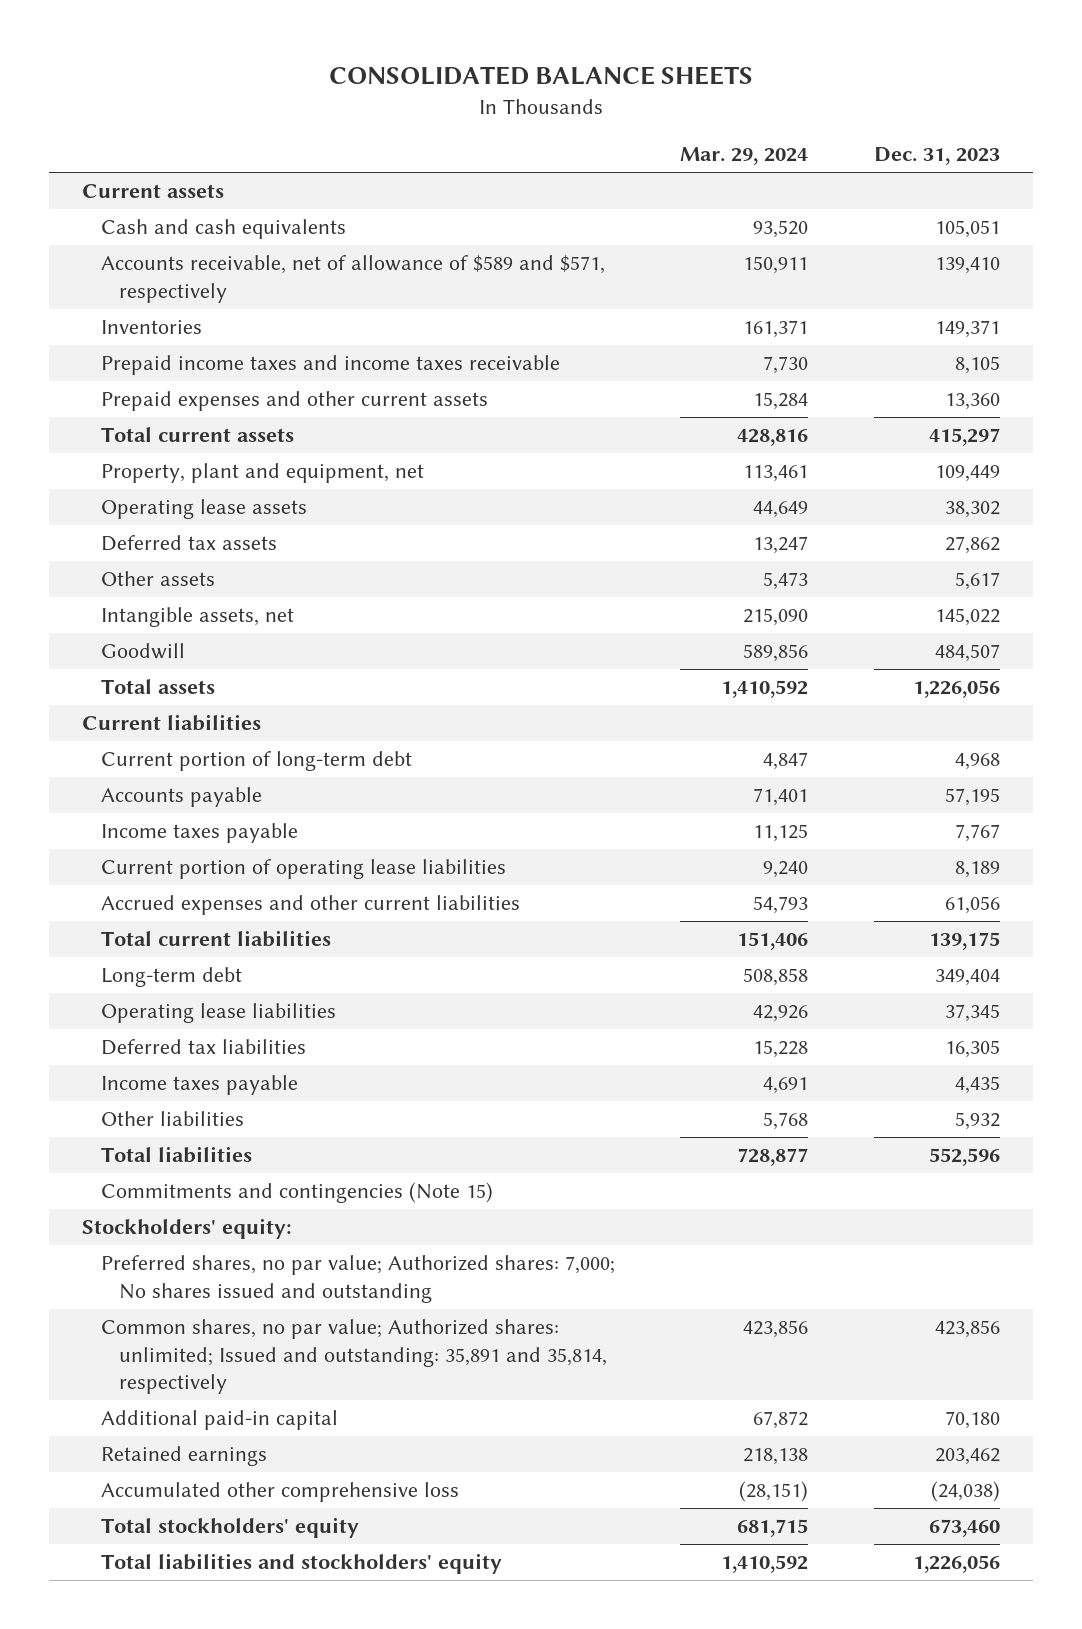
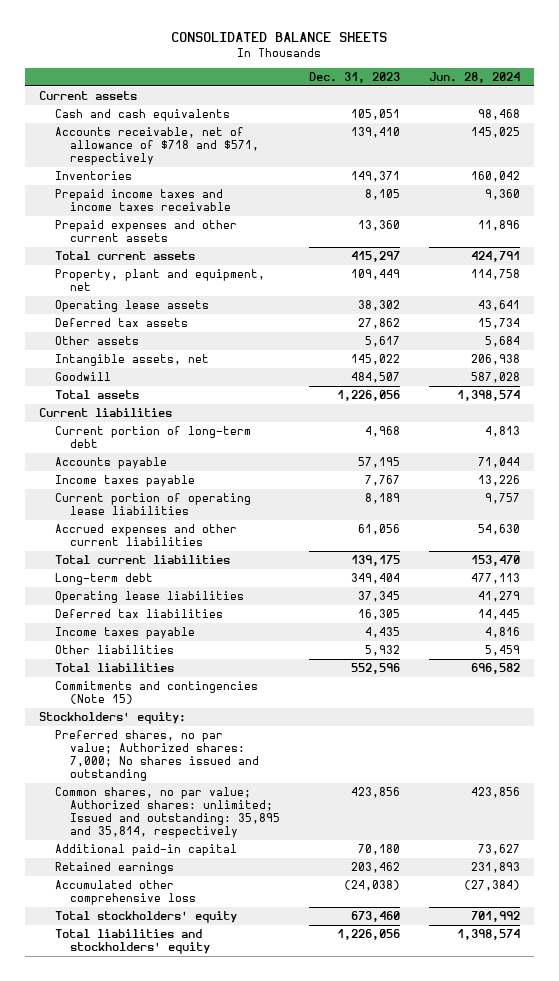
[680,147,809,166] Mar. 29, 2024 -> none
none -> [428,71,520,83] Jun. 28, 2024
[100,255,605,303] Accounts receivable, net of allowance of $589 and $571, respectively -> [54,127,260,165] Accounts receivable, net of allowance of $718 and $571, respectively
[100,1319,607,1395] Common shares, no par value; Authorized shares: unlimited; Issued and outstanding: 35,891 and 35,814, respectively -> [54,787,281,838] Common shares, no par value; Authorized shares: unlimited; Issued and outstanding: 35,895 and 35,814, respectively

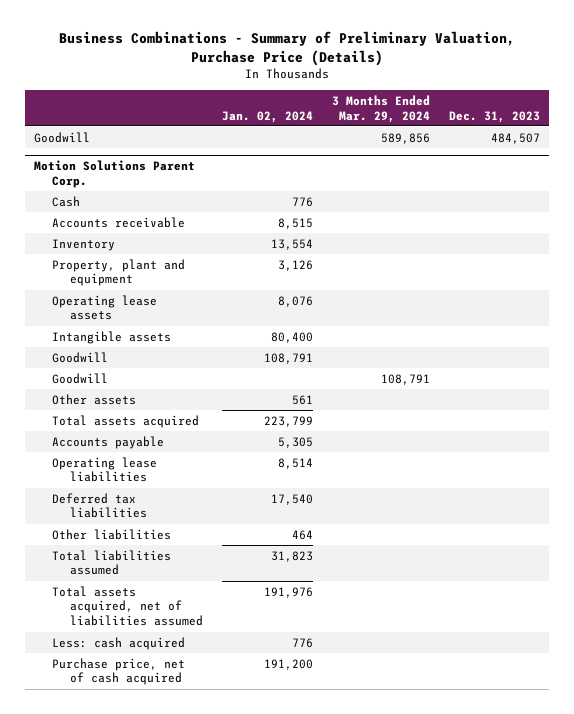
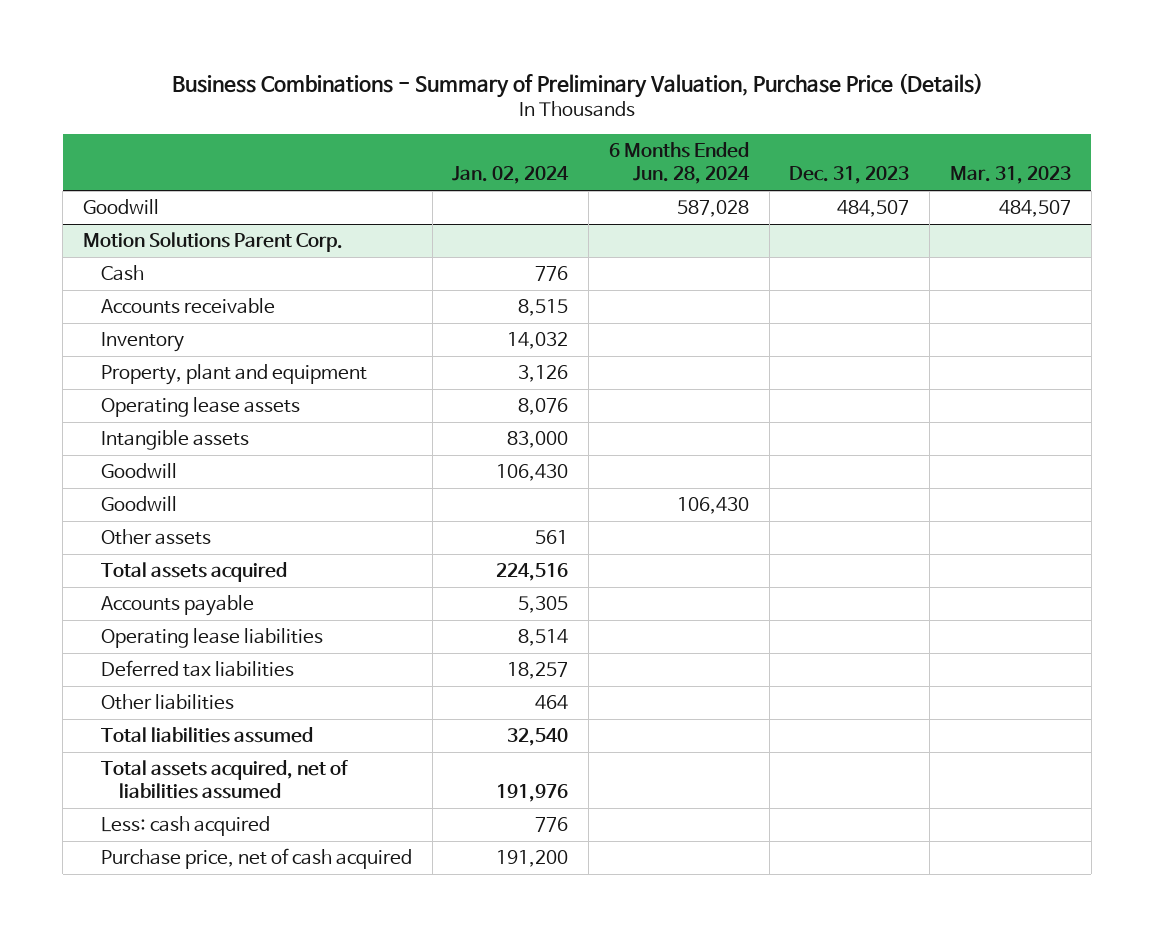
[331,94,430,123] 3 Months Ended Mar. 29, 2024 -> none
none -> [608,142,750,185] 6 Months Ended Jun. 28, 2024
none -> [949,166,1071,185] Mar. 31, 2023
[270,238,313,250] 13,554 -> [507,332,569,350] 14,032
[270,331,313,343] 80,400 -> [507,431,569,449] 83,000
[263,352,313,364] 108,791 -> [496,464,569,482] 106,430
[263,415,313,427] 223,799 -> [496,563,569,582] 224,516
[270,493,313,505] 17,540 -> [507,662,569,680] 18,257
[270,550,313,562] 31,823 -> [507,728,569,747] 32,540

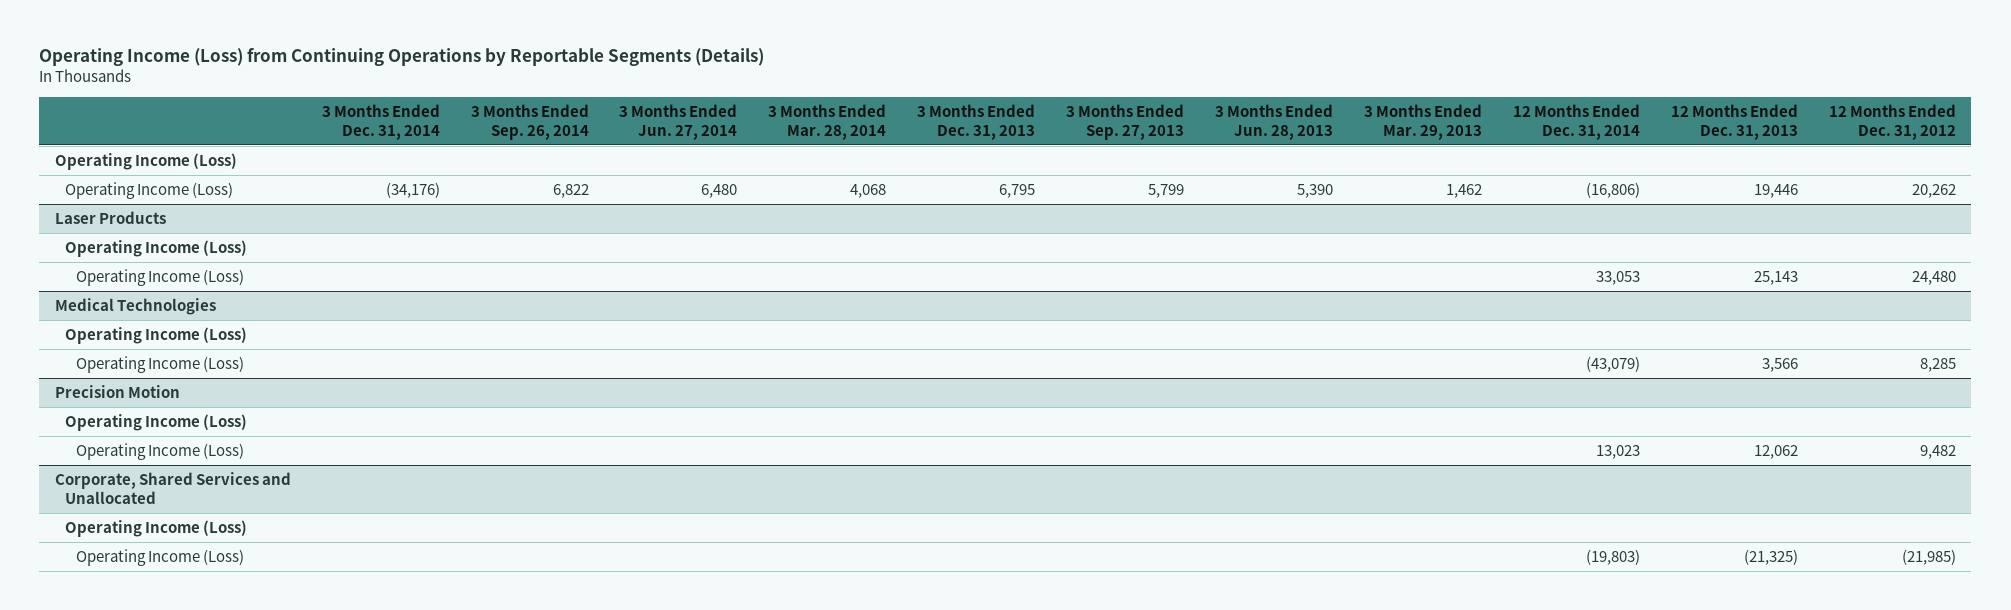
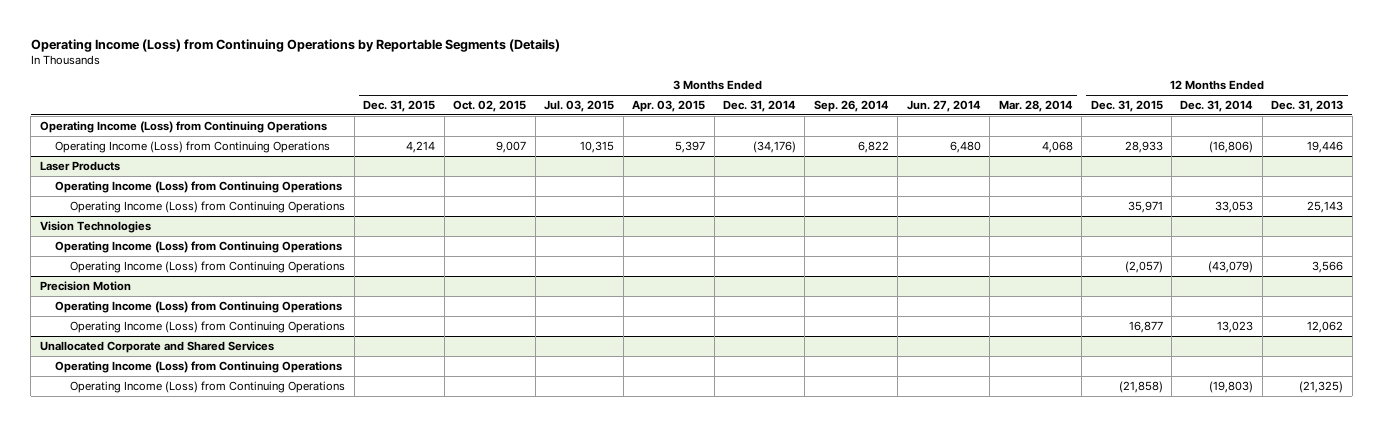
[917,104,1036,140] 3 Months Ended Dec. 31, 2013 -> none
[1066,104,1185,140] 3 Months Ended Sep. 27, 2013 -> none
[1215,104,1334,140] 3 Months Ended Jun. 28, 2013 -> none
[1364,104,1483,140] 3 Months Ended Mar. 29, 2013 -> none
[1828,104,1956,140] 12 Months Ended Dec. 31, 2012 -> none
none -> [363,100,436,113] Dec. 31, 2015
none -> [453,100,527,113] Oct. 02, 2015
none -> [544,100,615,113] Jul. 03, 2015
none -> [632,100,706,113] Apr. 03, 2015
none -> [1090,100,1163,113] Dec. 31, 2015
[54,153,237,171] Operating Income (Loss) -> [39,120,327,133] Operating Income (Loss) from Continuing Operations
[65,182,234,200] Operating Income (Loss) -> [55,140,331,153] Operating Income (Loss) from Continuing Operations
[54,298,216,316] Medical Technologies -> none
[65,240,248,258] Operating Income (Loss) -> [55,180,343,193] Operating Income (Loss) from Continuing Operations
[75,269,244,287] Operating Income (Loss) -> [70,200,346,213] Operating Income (Loss) from Continuing Operations
none -> [39,220,151,233] Vision Technologies
[65,327,248,345] Operating Income (Loss) -> [55,240,343,253] Operating Income (Loss) from Continuing Operations
[75,356,244,374] Operating Income (Loss) -> [70,260,346,273] Operating Income (Loss) from Continuing Operations
[65,414,248,432] Operating Income (Loss) -> [55,300,343,313] Operating Income (Loss) from Continuing Operations
[75,443,244,461] Operating Income (Loss) -> [70,320,346,333] Operating Income (Loss) from Continuing Operations
[54,472,291,504] Corporate, Shared Services and Unallocated -> [39,340,274,353] Unallocated Corporate and Shared Services
[65,520,248,538] Operating Income (Loss) -> [55,360,343,373] Operating Income (Loss) from Continuing Operations
[75,549,244,567] Operating Income (Loss) -> [70,380,346,393] Operating Income (Loss) from Continuing Operations

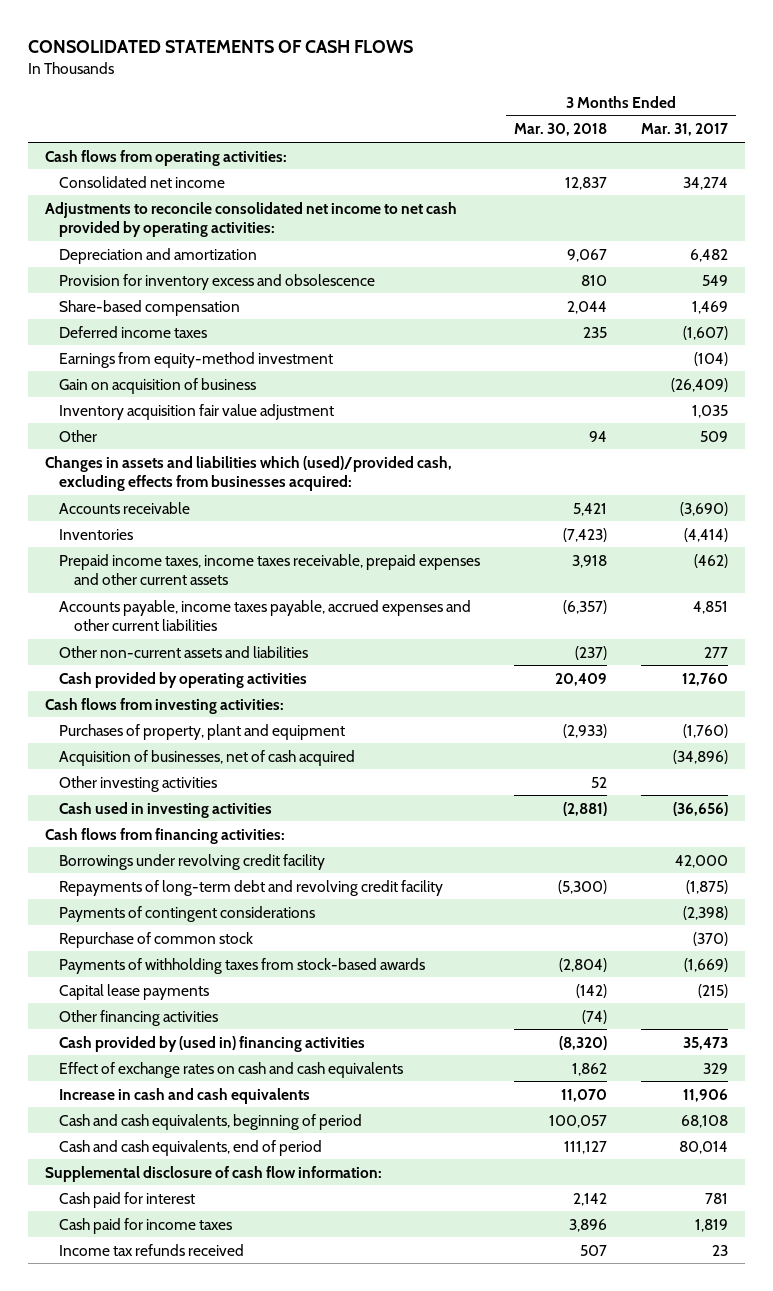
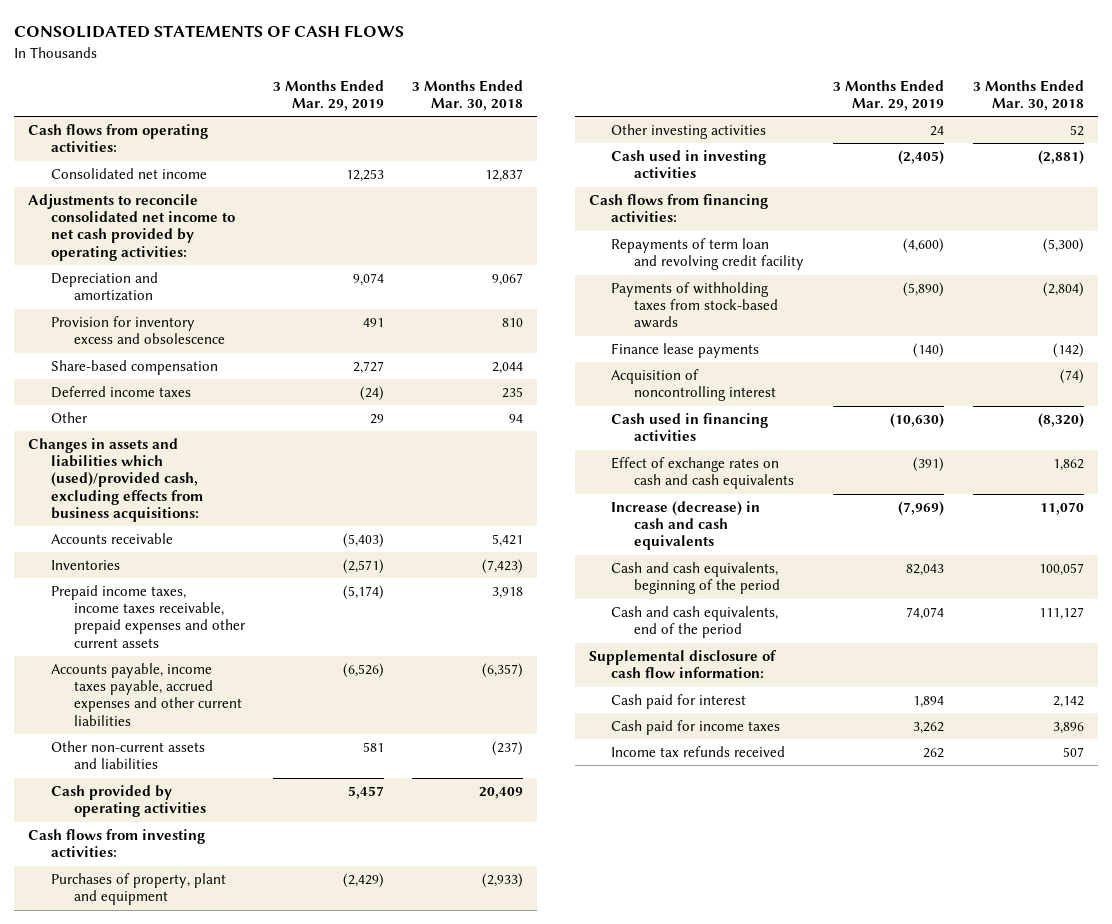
[640,123,728,137] Mar. 31, 2017 -> none
none -> [272,79,384,111] 3 Months Ended Mar. 29, 2019
[59,351,334,368] Earnings from equity-method investment -> none
[59,377,257,394] Gain on acquisition of business -> none
[59,403,335,420] Inventory acquisition fair value adjustment -> none
[45,455,453,492] Changes in assets and liabilities which (used)/provided cash, excluding effects from businesses acquired: -> [28,438,203,522] Changes in assets and liabilities which (used)/provided cash, excluding effects from business acquisitions:
[59,749,356,766] Acquisition of businesses, net of cash acquired -> none
[59,853,326,870] Borrowings under revolving credit facility -> none
[59,905,316,922] Payments of contingent considerations -> none
[59,931,254,948] Repurchase of common stock -> none
[59,879,444,896] Repayments of long-term debt and revolving credit facility -> [611,238,805,271] Repayments of term loan and revolving credit facility
[59,1009,219,1026] Other financing activities -> none
[59,983,210,1000] Capital lease payments -> [611,343,760,359] Finance lease payments
none -> [611,369,777,402] Acquisition of noncontrolling interest
[59,1035,366,1052] Cash provided by (used in) financing activities -> [611,413,769,442] Cash used in financing activities
[59,1087,311,1104] Increase in cash and cash equivalents -> [611,501,761,551] Increase (decrease) in cash and cash equivalents
[59,1113,363,1130] Cash and cash equivalents, beginning of period -> [611,562,781,595] Cash and cash equivalents, beginning of the period
[59,1139,323,1156] Cash and cash equivalents, end of period -> [611,606,779,639] Cash and cash equivalents, end of the period

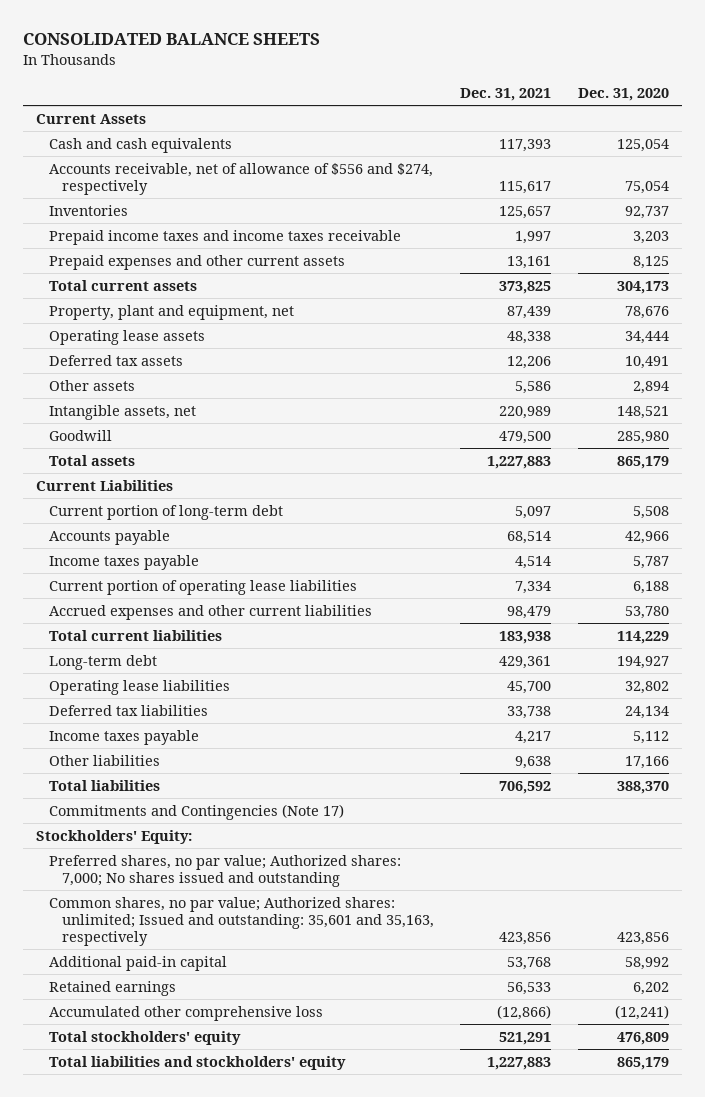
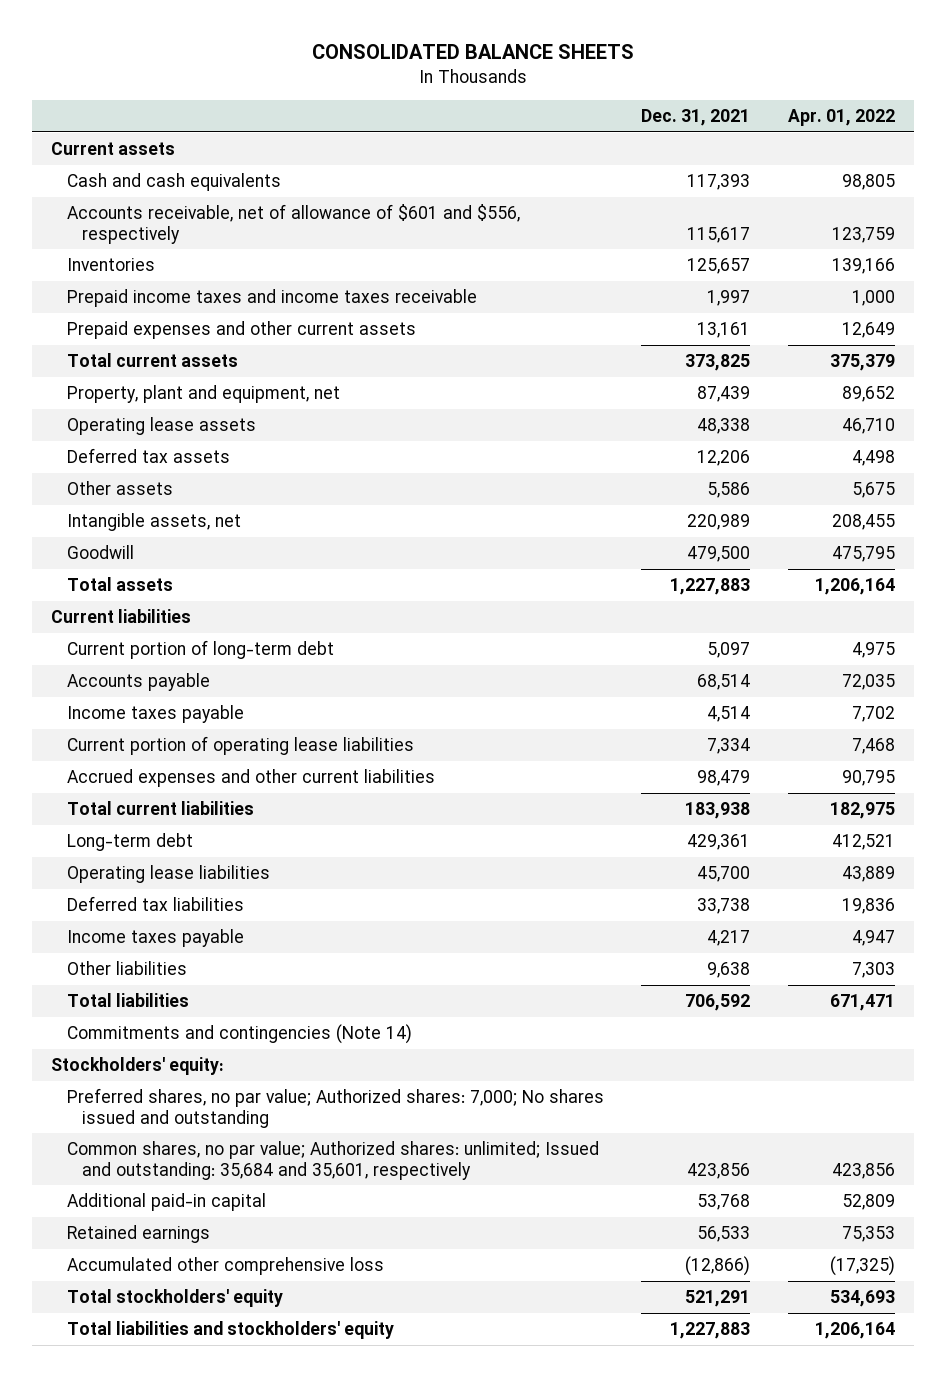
[577,87,669,101] Dec. 31, 2020 -> none
none -> [788,109,896,127] Apr. 01, 2022
[35,113,146,124] Current Assets -> [50,141,175,155] Current assets
[48,162,433,195] Accounts receivable, net of allowance of $556 and $274, respectively -> [66,203,520,244] Accounts receivable, net of allowance of $601 and $556, respectively
[35,479,173,491] Current Liabilities -> [50,608,191,623] Current liabilities
[48,803,344,820] Commitments and Contingencies (Note 17) -> [66,1023,412,1044] Commitments and contingencies (Note 14)
[35,829,192,844] Stockholders' Equity: -> [50,1056,224,1075] Stockholders' equity:
[48,896,434,947] Common shares, no par value; Authorized shares: unlimited; Issued and outstanding: 35,601 and 35,163, respectively -> [66,1140,599,1180] Common shares, no par value; Authorized shares: unlimited; Issued and outstanding: 35,684 and 35,601, respectively

